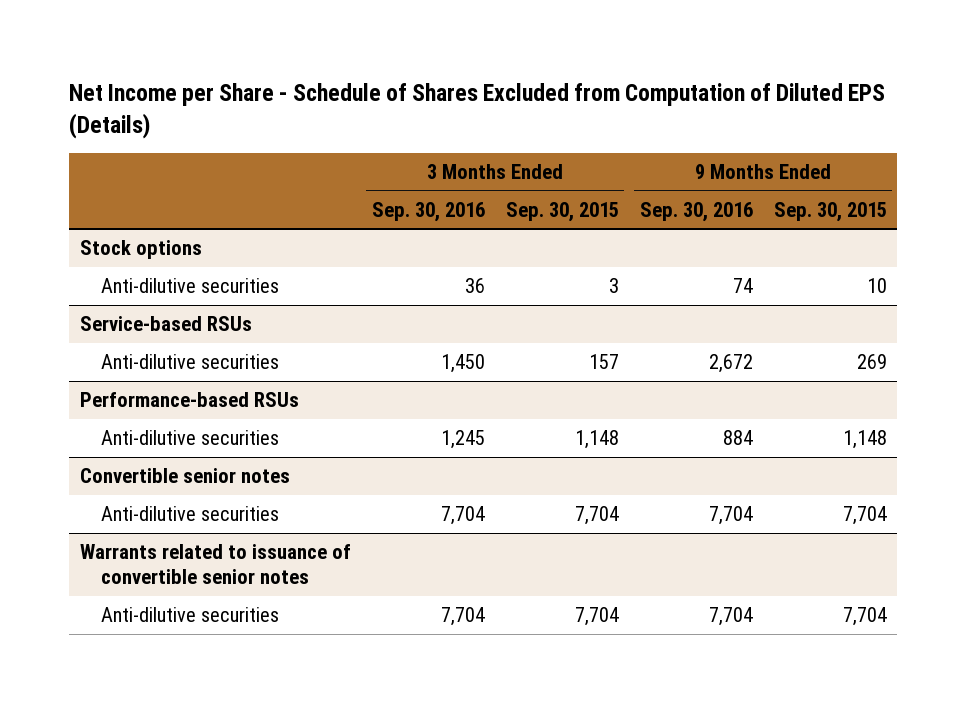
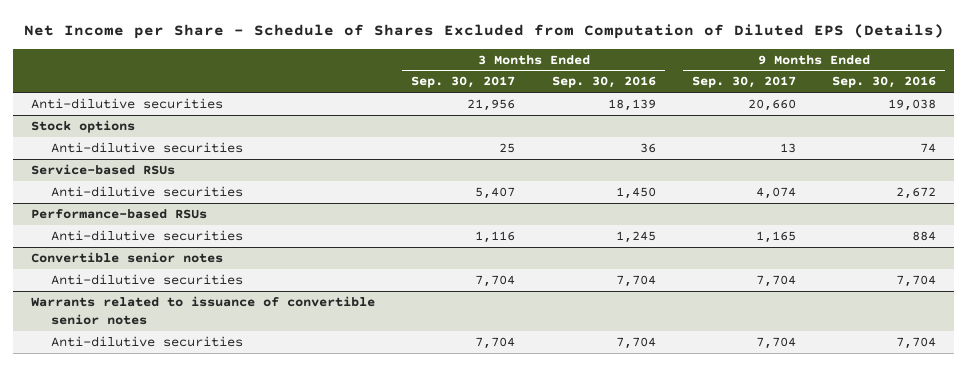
[505,201,619,222] Sep. 30, 2015 -> none
[773,201,887,222] Sep. 30, 2015 -> none
none -> [411,76,516,89] Sep. 30, 2017
none -> [691,76,796,89] Sep. 30, 2017
none -> [31,98,224,110] Anti-dilutive securities

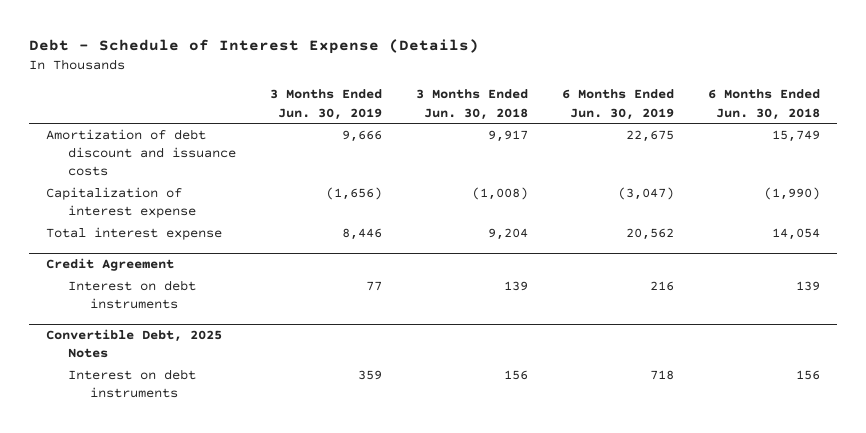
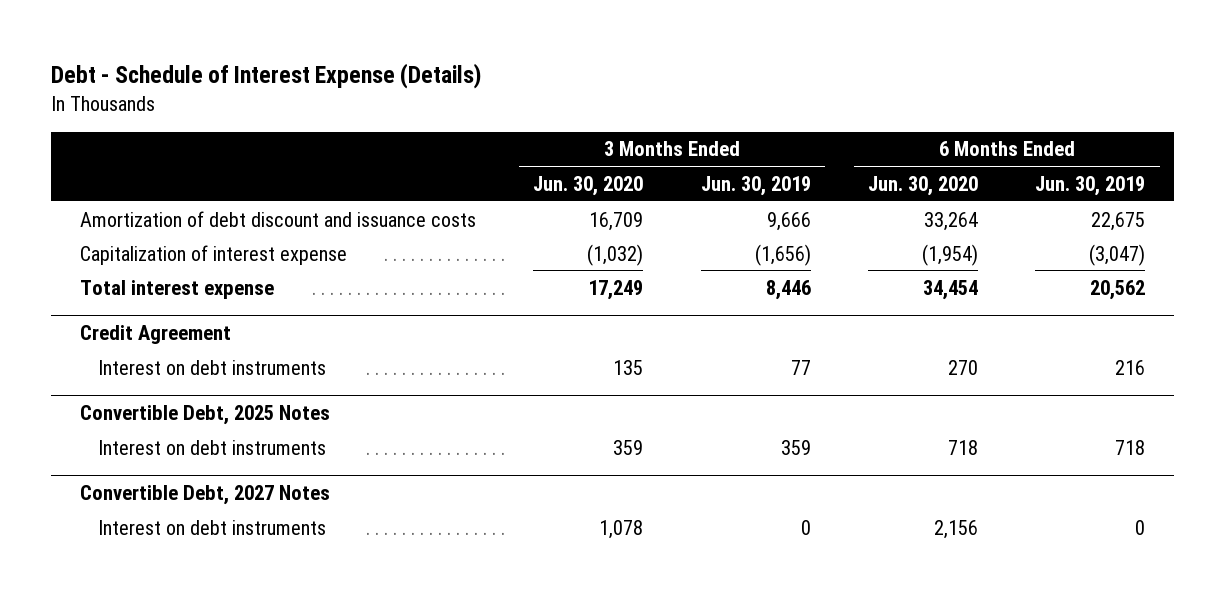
[416,89,529,120] 3 Months Ended Jun. 30, 2018 -> none
[708,89,821,120] 6 Months Ended Jun. 30, 2018 -> none
none -> [533,175,644,196] Jun. 30, 2020
none -> [867,175,978,196] Jun. 30, 2020
none -> [80,485,331,506] Convertible Debt, 2027 Notes
none -> [97,519,326,535] Interest on debt instruments

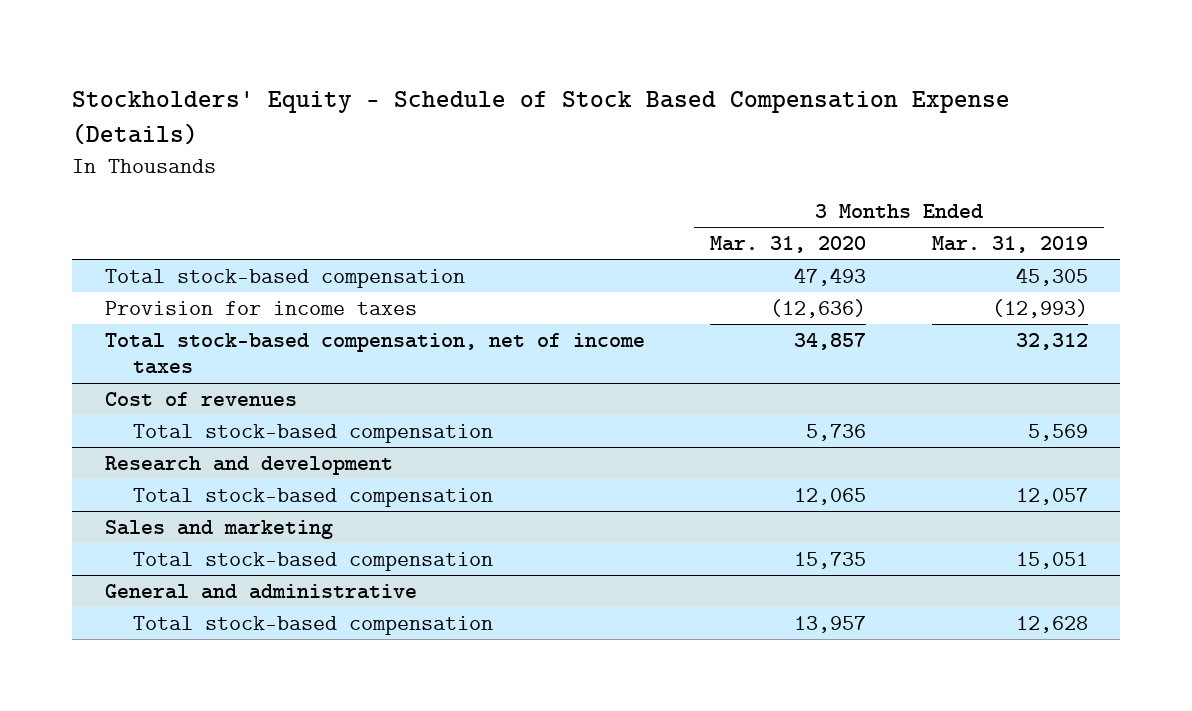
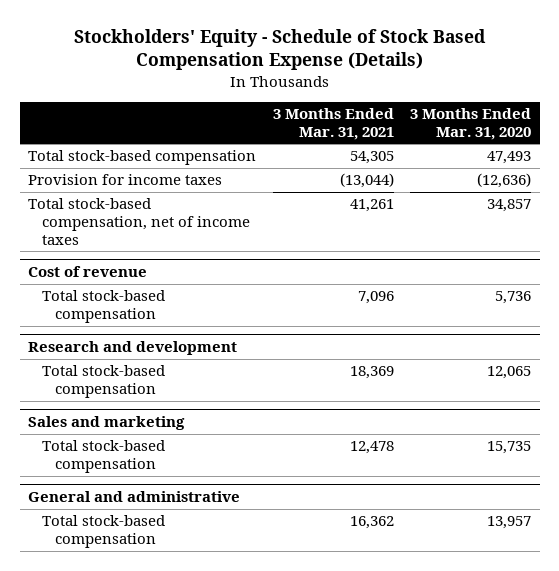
[931,236,1088,254] Mar. 31, 2019 -> none
none -> [272,108,394,140] 3 Months Ended Mar. 31, 2021
[104,391,297,406] Cost of revenues -> [28,266,148,278] Cost of revenue

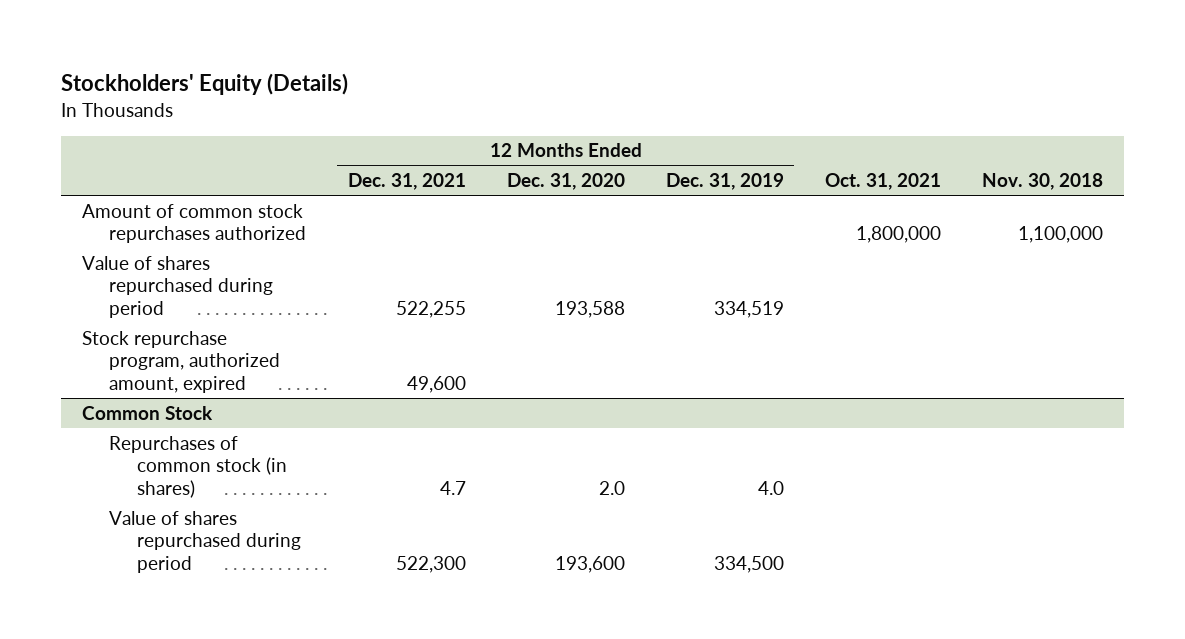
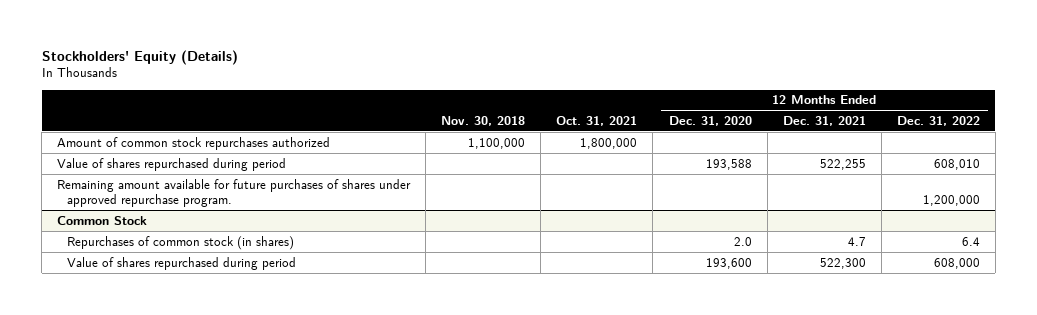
[666,173,785,191] Dec. 31, 2019 -> none
none -> [896,115,980,126] Dec. 31, 2022
[81,330,281,393] Stock repurchase program, authorized amount, expired -> none
none -> [57,178,412,207] Remaining amount available for future purchases of shares under approved repurchase program.

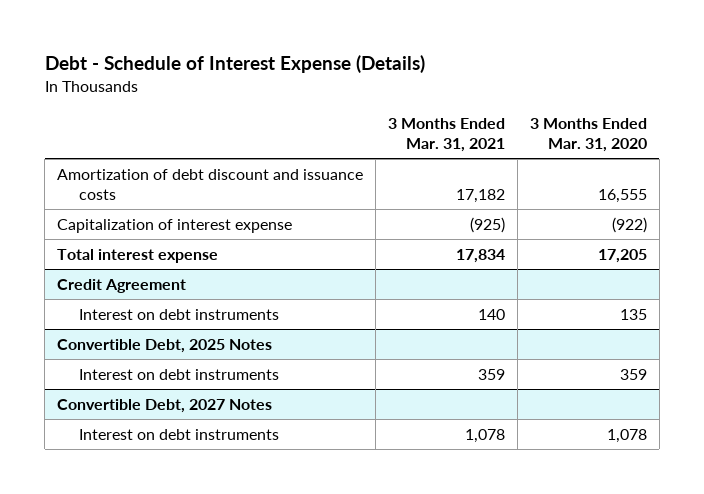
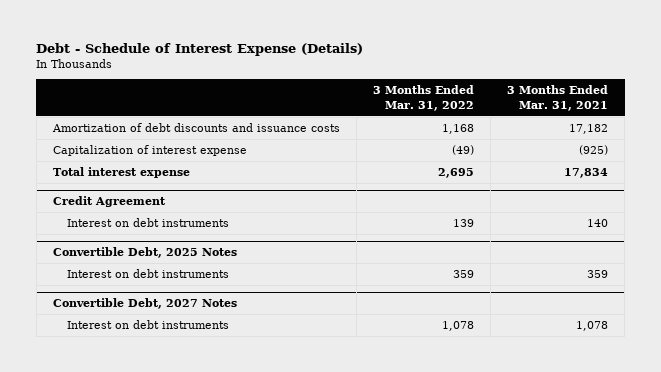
[530,117,648,153] 3 Months Ended Mar. 31, 2020 -> none
none -> [372,85,474,111] 3 Months Ended Mar. 31, 2022
[57,168,364,201] Amortization of debt discount and issuance costs -> [51,123,340,133] Amortization of debt discounts and issuance costs

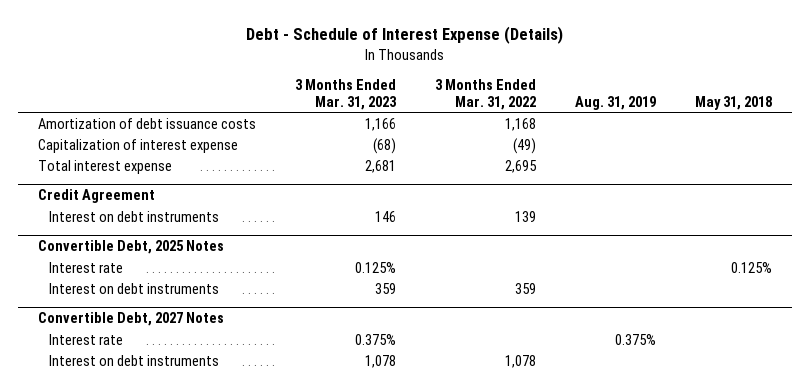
[506,85,608,111] 3 Months Ended Mar. 31, 2021 -> none
none -> [294,79,397,110] 3 Months Ended Mar. 31, 2023
none -> [575,95,657,110] Aug. 31, 2019
none -> [695,95,773,110] May 31, 2018
[51,123,340,133] Amortization of debt discounts and issuance costs -> [37,117,256,129] Amortization of debt issuance costs
none -> [48,261,123,273] Interest rate
none -> [48,333,123,345] Interest rate

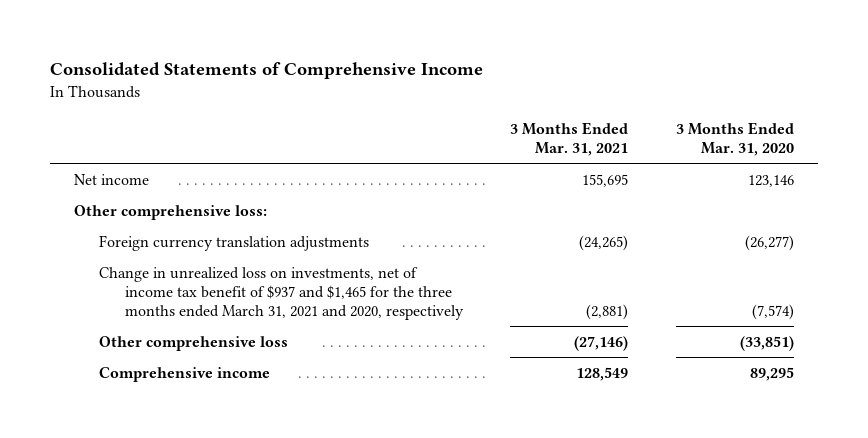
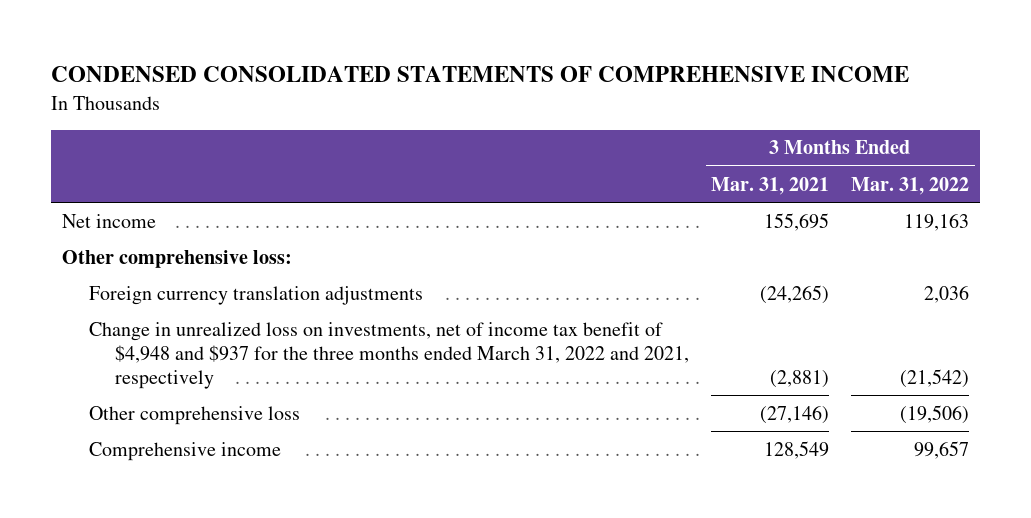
[50,62,484,80] Consolidated Statements of Comprehensive Income -> [51,66,910,83] CONDENSED CONSOLIDATED STATEMENTS OF COMPREHENSIVE INCOME
[675,121,794,156] 3 Months Ended Mar. 31, 2020 -> none
none -> [851,176,970,195] Mar. 31, 2022
[99,266,464,320] Change in unrealized loss on investments, net of income tax benefit of $937 and $1,465 for the three months ended March 31, 2021 and 2020, respectively -> [88,321,690,389] Change in unrealized loss on investments, net of income tax benefit of $4,948 and $937 for the three months ended March 31, 2022 and 2021, respectively

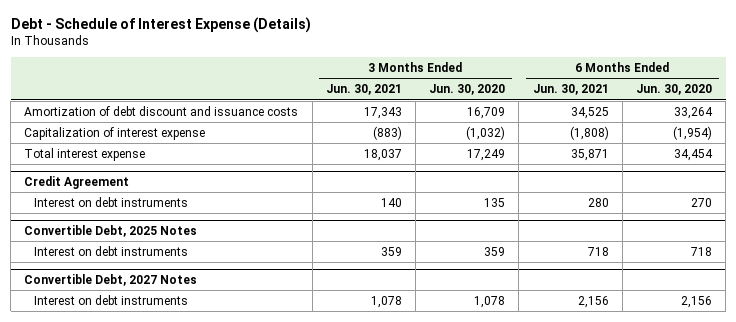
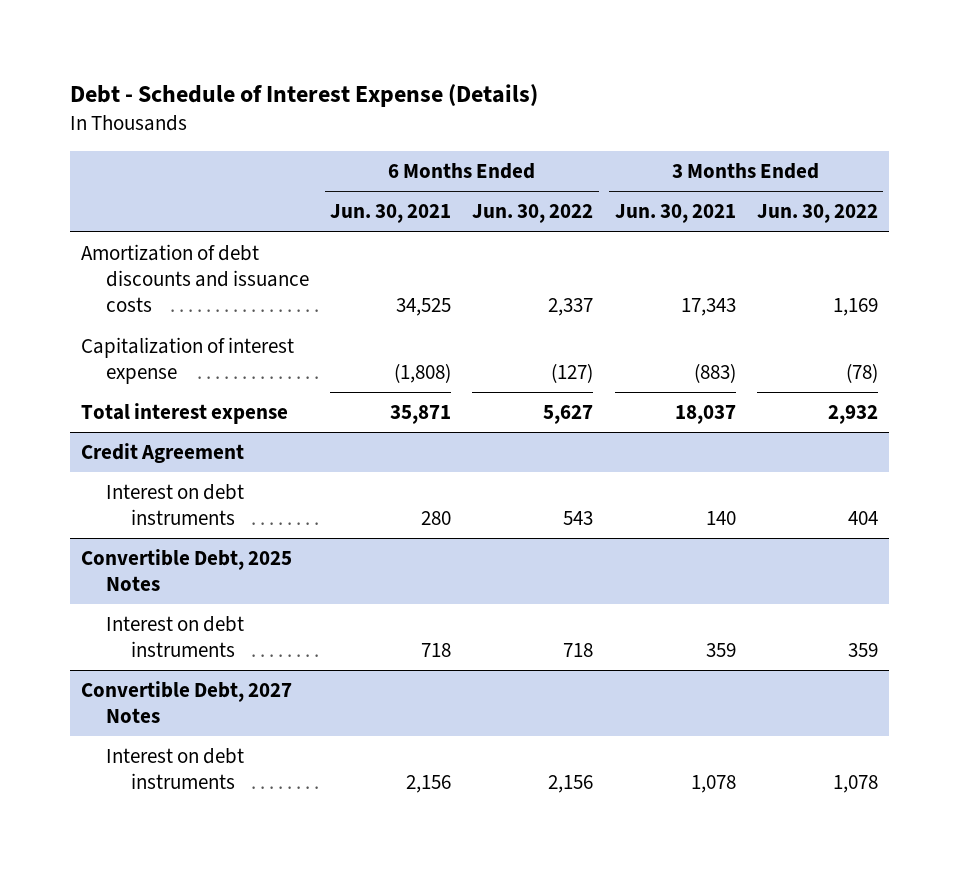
[429,84,506,96] Jun. 30, 2020 -> none
[636,84,713,96] Jun. 30, 2020 -> none
none -> [472,204,594,224] Jun. 30, 2022
none -> [756,204,878,224] Jun. 30, 2022
[24,105,299,116] Amortization of debt discount and issuance costs -> [80,243,309,313] Amortization of debt discounts and issuance costs

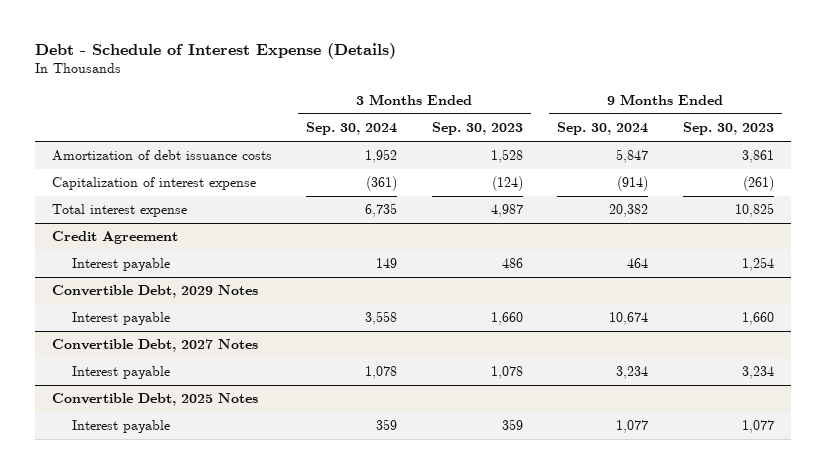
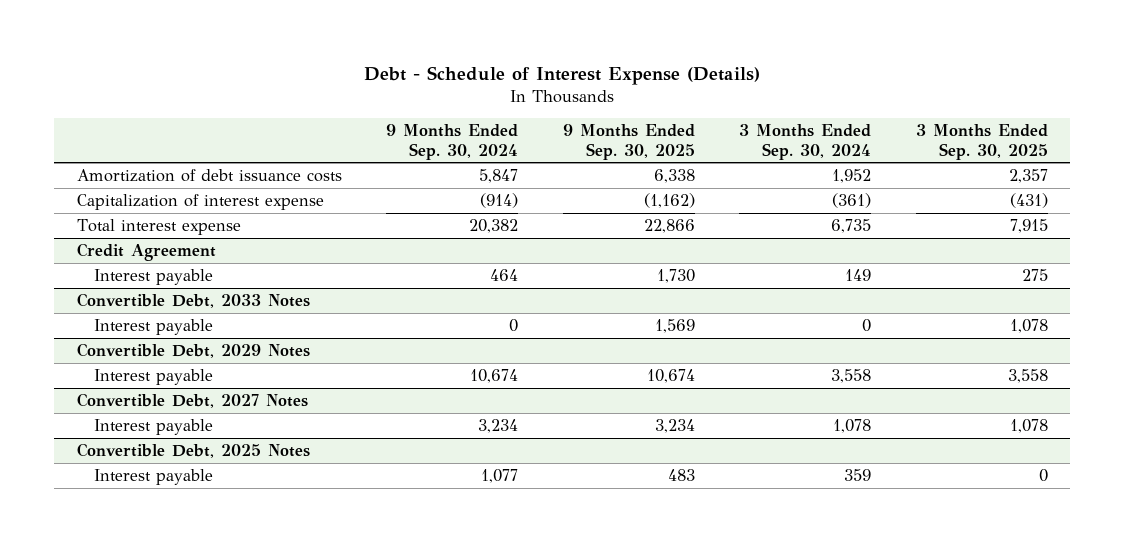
[431,122,523,136] Sep. 30, 2023 -> none
[682,122,774,136] Sep. 30, 2023 -> none
none -> [562,123,695,160] 9 Months Ended Sep. 30, 2025
none -> [915,123,1048,160] 3 Months Ended Sep. 30, 2025
none -> [76,292,310,308] Convertible Debt, 2033 Notes
none -> [94,318,214,335] Interest payable

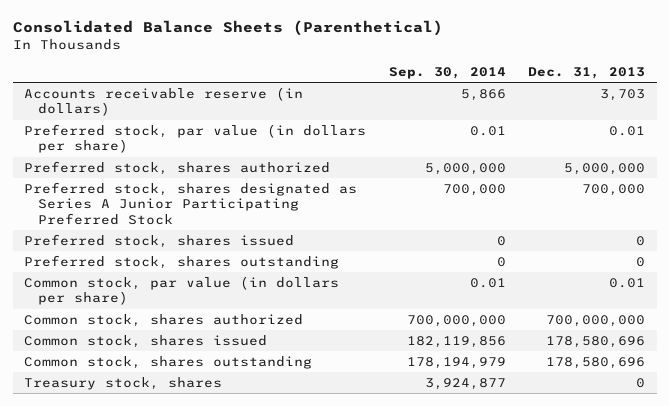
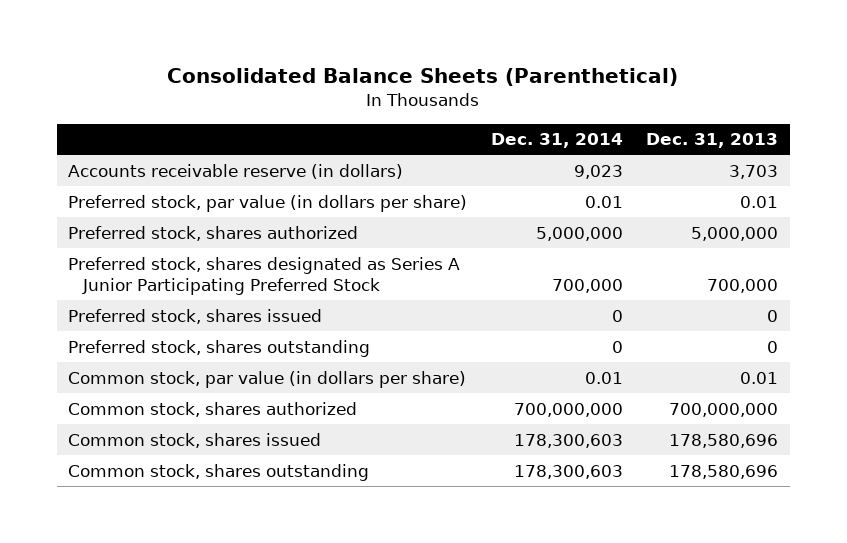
[388,66,506,79] Sep. 30, 2014 -> none
none -> [490,133,623,149] Dec. 31, 2014
[24,376,223,390] Treasury stock, shares -> none

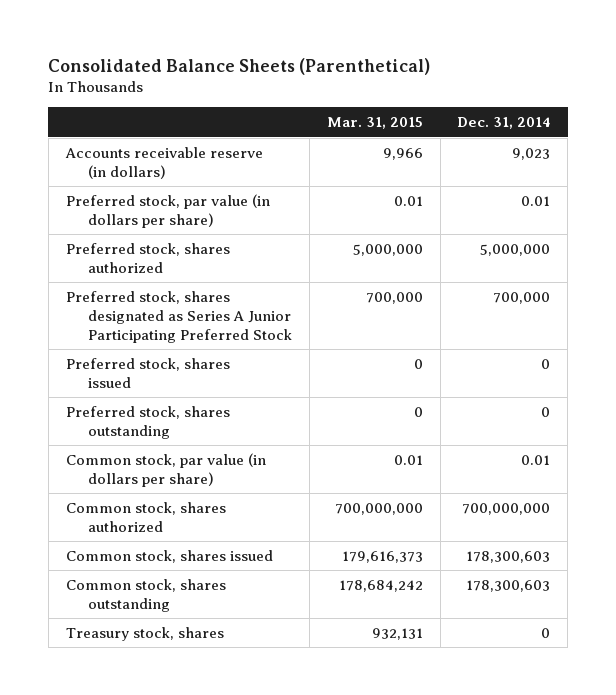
[646,133,779,149] Dec. 31, 2013 -> none
none -> [326,117,423,130] Mar. 31, 2015
none -> [65,626,224,641] Treasury stock, shares

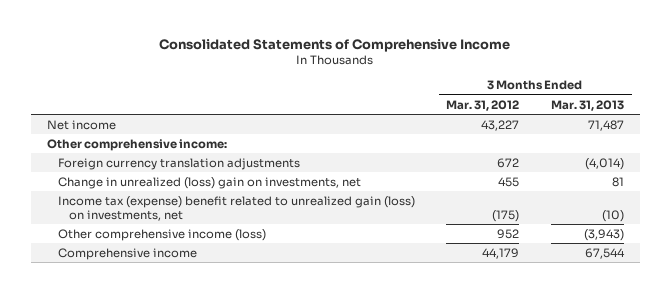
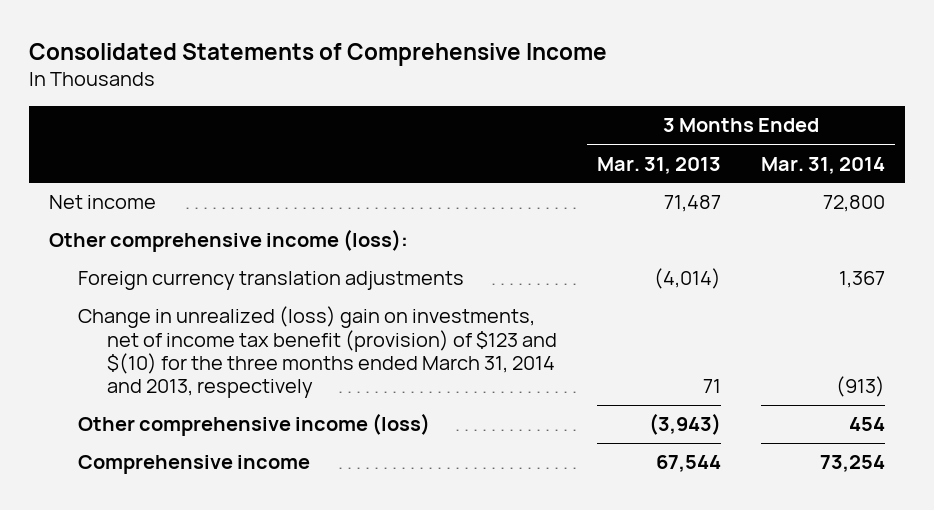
[446,99,520,111] Mar. 31, 2012 -> none
none -> [760,156,885,174] Mar. 31, 2014
[46,138,227,151] Other comprehensive income: -> [48,229,408,253] Other comprehensive income (loss):
[57,195,415,221] Income tax (expense) benefit related to unrealized gain (loss) on investments, net -> none
[57,176,361,189] Change in unrealized (loss) gain on investments, net -> [77,306,557,399] Change in unrealized (loss) gain on investments, net of income tax benefit (provision) of $123 and $(10) for the three months ended March 31, 2014 and 2013, respectively
[612,176,625,187] 81 -> [702,379,721,394] 71

